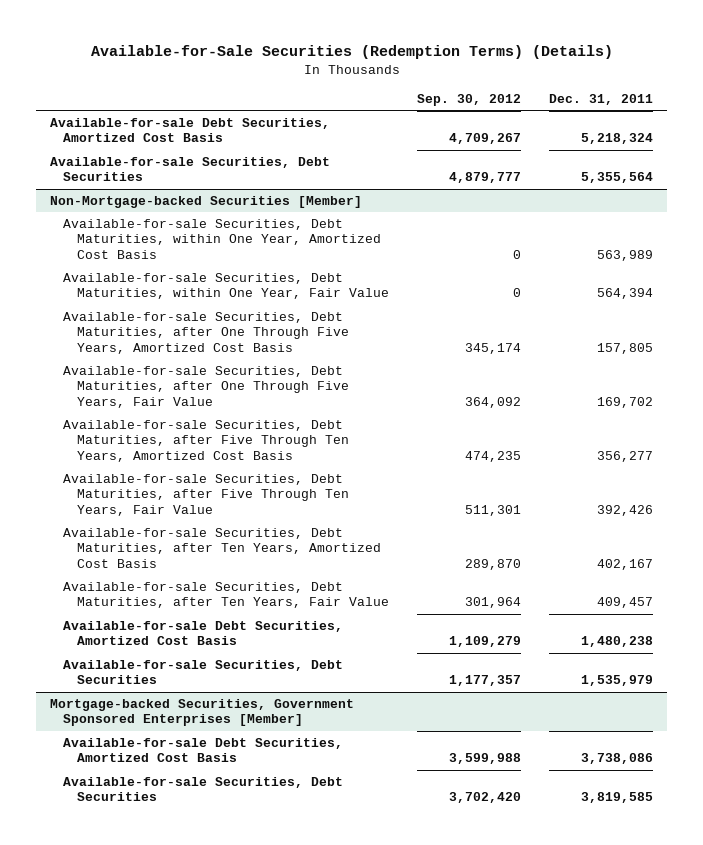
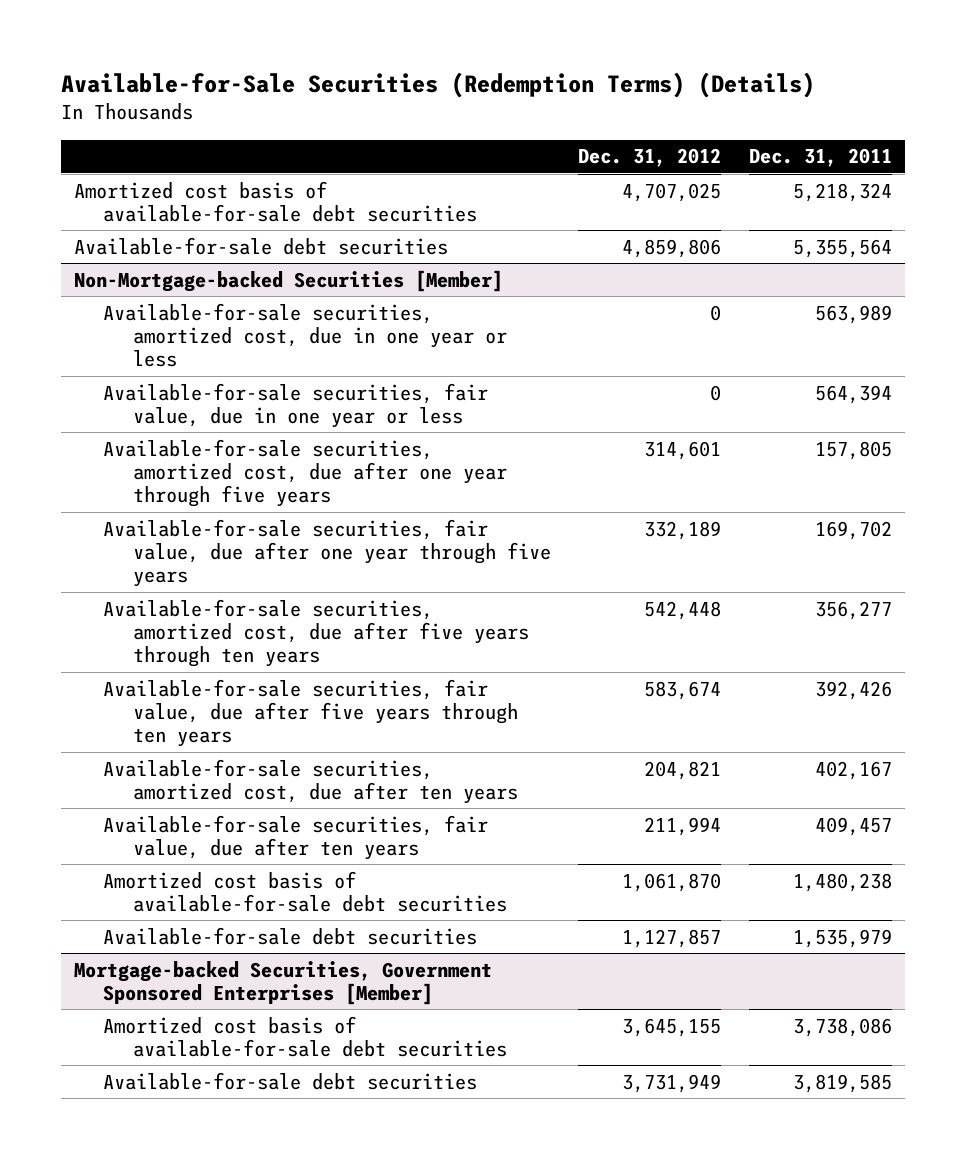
[416,93,521,106] Sep. 30, 2012 -> none
none -> [578,148,722,168] Dec. 31, 2012
[50,117,331,143] Available-for-sale Debt Securities, Amortized Cost Basis -> [74,180,478,222] Amortized cost basis of available-for-sale debt securities
[50,156,331,182] Available-for-sale Securities, Debt Securities -> [74,236,449,255] Available-for-sale debt securities
[63,218,381,259] Available-for-sale Securities, Debt Maturities, within One Year, Amortized Cost Basis -> [103,302,507,368] Available-for-sale securities, amortized cost, due in one year or less
[63,272,389,300] Available-for-sale Securities, Debt Maturities, within One Year, Fair Value -> [103,382,489,428] Available-for-sale securities, fair value, due in one year or less
[63,311,349,354] Available-for-sale Securities, Debt Maturities, after One Through Five Years, Amortized Cost Basis -> [103,438,507,508] Available-for-sale securities, amortized cost, due after one year through five years
[63,365,349,408] Available-for-sale Securities, Debt Maturities, after One Through Five Years, Fair Value -> [103,518,551,588] Available-for-sale securities, fair value, due after one year through five years
[63,419,349,462] Available-for-sale Securities, Debt Maturities, after Five Through Ten Years, Amortized Cost Basis -> [103,598,529,668] Available-for-sale securities, amortized cost, due after five years through ten years
[63,473,349,516] Available-for-sale Securities, Debt Maturities, after Five Through Ten Years, Fair Value -> [103,678,518,748] Available-for-sale securities, fair value, due after five years through ten years
[63,527,381,568] Available-for-sale Securities, Debt Maturities, after Ten Years, Amortized Cost Basis -> [103,758,518,804] Available-for-sale securities, amortized cost, due after ten years
[63,581,389,609] Available-for-sale Securities, Debt Maturities, after Ten Years, Fair Value -> [103,814,489,860] Available-for-sale securities, fair value, due after ten years
[63,620,344,646] Available-for-sale Debt Securities, Amortized Cost Basis -> [103,870,507,912] Amortized cost basis of available-for-sale debt securities
[63,659,344,685] Available-for-sale Securities, Debt Securities -> [103,926,478,945] Available-for-sale debt securities
[63,737,344,763] Available-for-sale Debt Securities, Amortized Cost Basis -> [103,1015,507,1057] Amortized cost basis of available-for-sale debt securities
[63,776,344,802] Available-for-sale Securities, Debt Securities -> [103,1071,478,1090] Available-for-sale debt securities

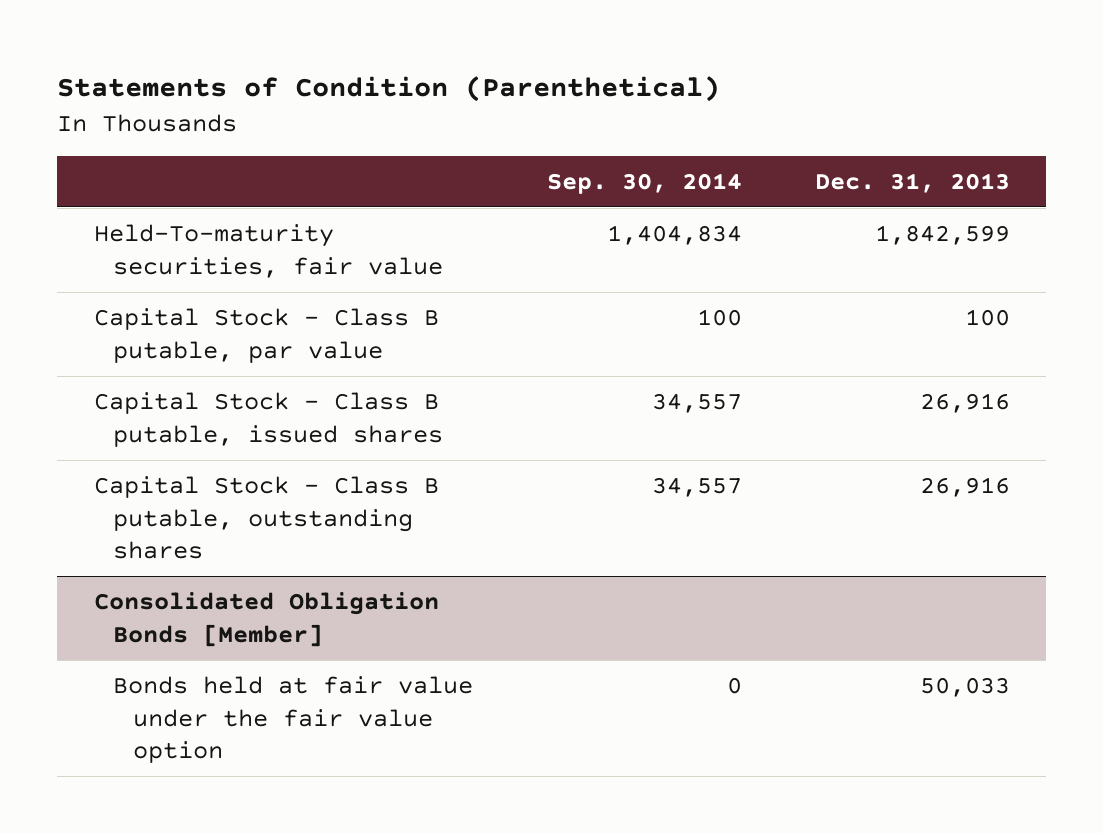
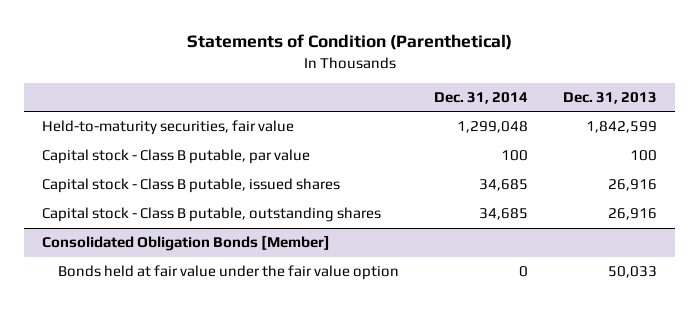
[546,172,742,194] Sep. 30, 2014 -> none
none -> [434,91,529,104] Dec. 31, 2014
[93,224,444,278] Held-To-maturity securities, fair value -> [41,120,294,136] Held-to-maturity securities, fair value
[93,308,439,363] Capital Stock - Class B putable, par value -> [41,149,310,165] Capital stock - Class B putable, par value
[93,392,444,447] Capital Stock - Class B putable, issued shares -> [41,178,340,194] Capital stock - Class B putable, issued shares
[93,476,439,560] Capital Stock - Class B putable, outstanding shares -> [41,207,381,223] Capital stock - Class B putable, outstanding shares

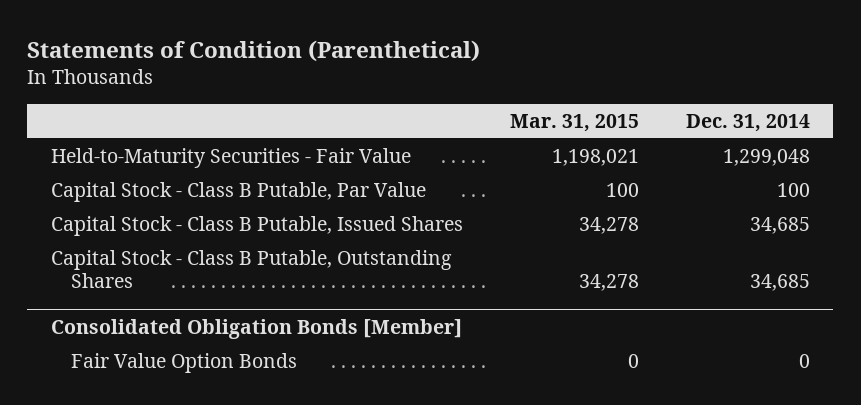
[563,91,658,104] Dec. 31, 2013 -> none
none -> [509,113,639,132] Mar. 31, 2015
[41,120,294,136] Held-to-maturity securities, fair value -> [50,148,411,169] Held-to-Maturity Securities - Fair Value
[41,149,310,165] Capital stock - Class B putable, par value -> [50,182,426,203] Capital Stock - Class B Putable, Par Value
[41,178,340,194] Capital stock - Class B putable, issued shares -> [50,216,463,237] Capital Stock - Class B Putable, Issued Shares
[41,207,381,223] Capital stock - Class B putable, outstanding shares -> [50,250,452,288] Capital Stock - Class B Putable, Outstanding Shares
[58,265,400,281] Bonds held at fair value under the fair value option -> [71,353,298,374] Fair Value Option Bonds

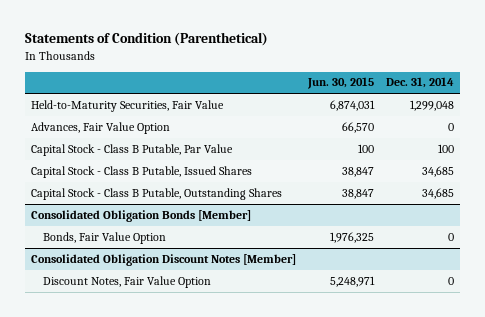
[509,113,639,132] Mar. 31, 2015 -> none
none -> [306,77,374,90] Jun. 30, 2015
[50,148,411,169] Held-to-Maturity Securities - Fair Value -> [30,99,224,112] Held-to-Maturity Securities, Fair Value
none -> [30,121,170,134] Advances, Fair Value Option
[71,353,298,374] Fair Value Option Bonds -> [42,231,166,244] Bonds, Fair Value Option
none -> [30,253,296,266] Consolidated Obligation Discount Notes [Member]
none -> [42,275,211,288] Discount Notes, Fair Value Option

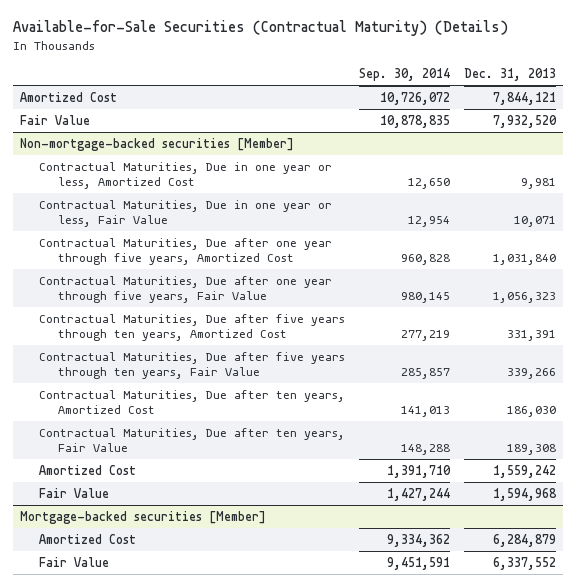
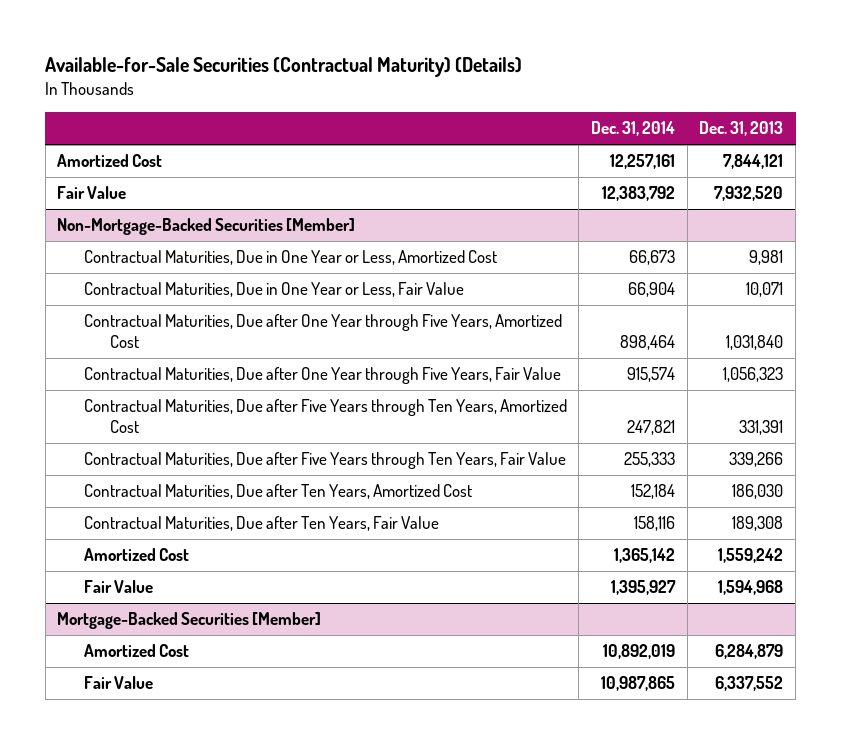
[358,68,450,82] Sep. 30, 2014 -> none
none -> [591,121,676,137] Dec. 31, 2014
[19,137,294,151] Non-mortgage-backed securities [Member] -> [57,218,356,236] Non-Mortgage-Backed Securities [Member]
[38,161,332,189] Contractual Maturities, Due in one year or less, Amortized Cost -> [83,250,497,266] Contractual Maturities, Due in One Year or Less, Amortized Cost
[38,199,332,227] Contractual Maturities, Due in one year or less, Fair Value -> [83,282,464,298] Contractual Maturities, Due in One Year or Less, Fair Value
[38,237,332,265] Contractual Maturities, Due after one year through five years, Amortized Cost -> [83,314,562,348] Contractual Maturities, Due after One Year through Five Years, Amortized Cost
[38,275,332,303] Contractual Maturities, Due after one year through five years, Fair Value -> [83,367,561,385] Contractual Maturities, Due after One Year through Five Years, Fair Value
[38,313,345,341] Contractual Maturities, Due after five years through ten years, Amortized Cost -> [83,399,567,433] Contractual Maturities, Due after Five Years through Ten Years, Amortized Cost
[38,351,345,379] Contractual Maturities, Due after five years through ten years, Fair Value -> [83,452,566,470] Contractual Maturities, Due after Five Years through Ten Years, Fair Value
[38,389,345,414] Contractual Maturities, Due after ten years, Amortized Cost -> [83,484,472,500] Contractual Maturities, Due after Ten Years, Amortized Cost
[38,427,345,452] Contractual Maturities, Due after ten years, Fair Value -> [83,516,439,532] Contractual Maturities, Due after Ten Years, Fair Value
[19,510,266,524] Mortgage-backed securities [Member] -> [57,612,322,630] Mortgage-Backed Securities [Member]

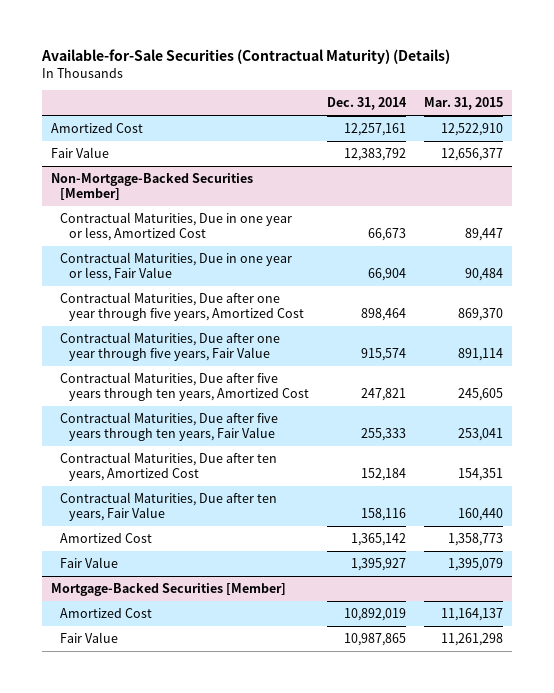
[699,121,784,137] Dec. 31, 2013 -> none
none -> [424,97,504,111] Mar. 31, 2015
[83,250,497,266] Contractual Maturities, Due in One Year or Less, Amortized Cost -> [60,212,293,242] Contractual Maturities, Due in one year or less, Amortized Cost
[83,282,464,298] Contractual Maturities, Due in One Year or Less, Fair Value -> [60,252,293,282] Contractual Maturities, Due in one year or less, Fair Value
[83,314,562,348] Contractual Maturities, Due after One Year through Five Years, Amortized Cost -> [60,292,305,322] Contractual Maturities, Due after one year through five years, Amortized Cost
[83,367,561,385] Contractual Maturities, Due after One Year through Five Years, Fair Value -> [60,332,281,362] Contractual Maturities, Due after one year through five years, Fair Value
[83,399,567,433] Contractual Maturities, Due after Five Years through Ten Years, Amortized Cost -> [60,372,310,402] Contractual Maturities, Due after five years through ten years, Amortized Cost
[83,452,566,470] Contractual Maturities, Due after Five Years through Ten Years, Fair Value -> [60,412,279,442] Contractual Maturities, Due after five years through ten years, Fair Value
[83,484,472,500] Contractual Maturities, Due after Ten Years, Amortized Cost -> [60,452,278,482] Contractual Maturities, Due after ten years, Amortized Cost
[83,516,439,532] Contractual Maturities, Due after Ten Years, Fair Value -> [60,492,278,522] Contractual Maturities, Due after ten years, Fair Value

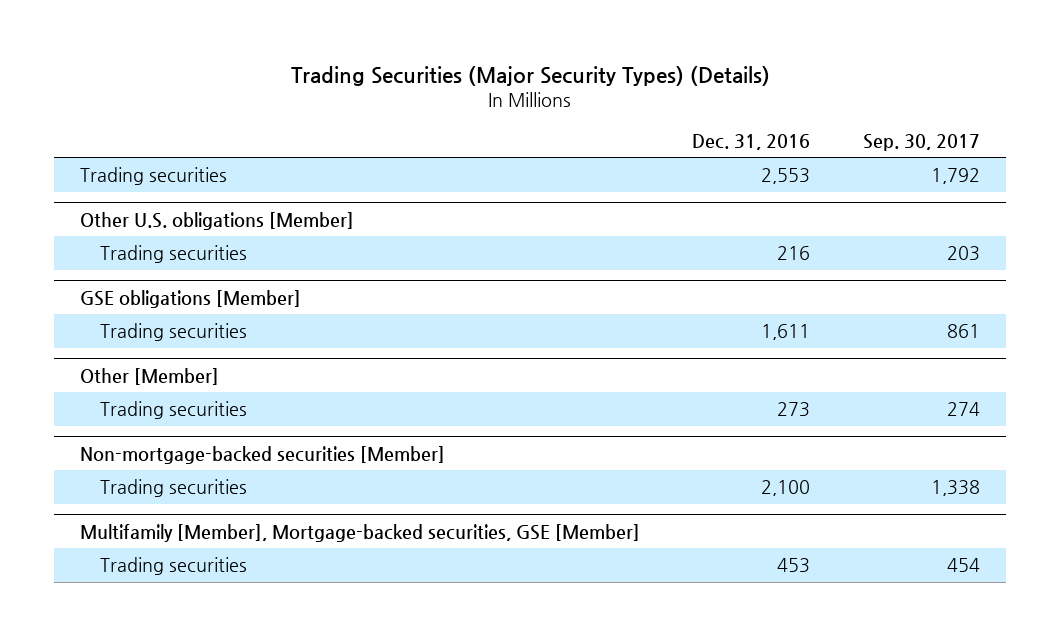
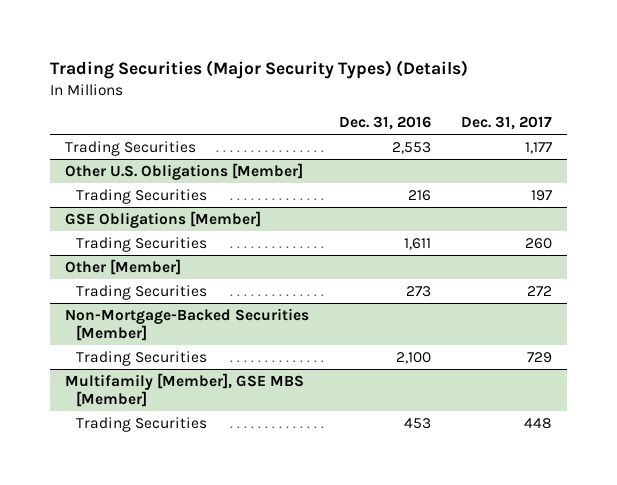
[862,133,980,151] Sep. 30, 2017 -> none
none -> [460,115,552,130] Dec. 31, 2017
[80,167,228,186] Trading securities -> [65,140,197,156] Trading Securities
[80,211,355,230] Other U.S. obligations [Member] -> [65,162,304,180] Other U.S. Obligations [Member]
[100,245,248,264] Trading securities -> [76,188,208,204] Trading Securities
[80,289,302,308] GSE obligations [Member] -> [65,210,262,228] GSE Obligations [Member]
[100,323,248,342] Trading securities -> [76,236,208,252] Trading Securities
[80,523,641,542] Multifamily [Member], Mortgage-backed securities, GSE [Member] -> none
[100,401,248,420] Trading securities -> [76,284,208,300] Trading Securities
[80,445,446,464] Non-mortgage-backed securities [Member] -> [65,307,310,341] Non-Mortgage-Backed Securities [Member]
[100,479,248,498] Trading securities -> [76,350,208,366] Trading Securities
none -> [65,372,305,407] Multifamily [Member], GSE MBS [Member]
[100,557,248,576] Trading securities -> [76,416,208,432] Trading Securities

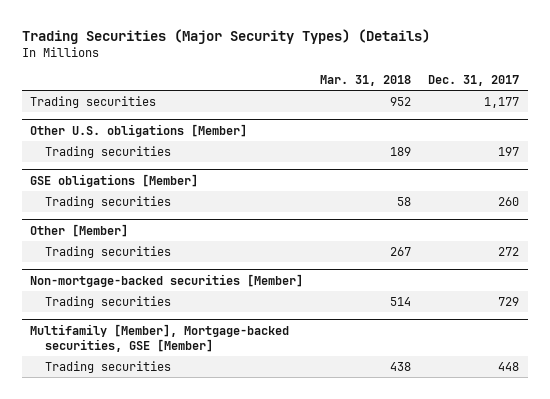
[339,115,432,130] Dec. 31, 2016 -> none
none -> [320,75,412,87] Mar. 31, 2018
[65,140,197,156] Trading Securities -> [30,95,157,108] Trading securities
[65,162,304,180] Other U.S. Obligations [Member] -> [30,123,248,137] Other U.S. obligations [Member]
[76,188,208,204] Trading Securities -> [44,145,171,158] Trading securities
[65,210,262,228] GSE Obligations [Member] -> [30,173,199,187] GSE obligations [Member]
[76,236,208,252] Trading Securities -> [44,195,171,208] Trading securities
[65,372,305,407] Multifamily [Member], GSE MBS [Member] -> none
[76,284,208,300] Trading Securities -> [44,245,171,258] Trading securities
[65,307,310,341] Non-Mortgage-Backed Securities [Member] -> [30,273,304,287] Non-mortgage-backed securities [Member]
[76,350,208,366] Trading Securities -> [44,295,171,308] Trading securities
none -> [30,323,290,353] Multifamily [Member], Mortgage-backed securities, GSE [Member]
[76,416,208,432] Trading Securities -> [44,360,171,373] Trading securities

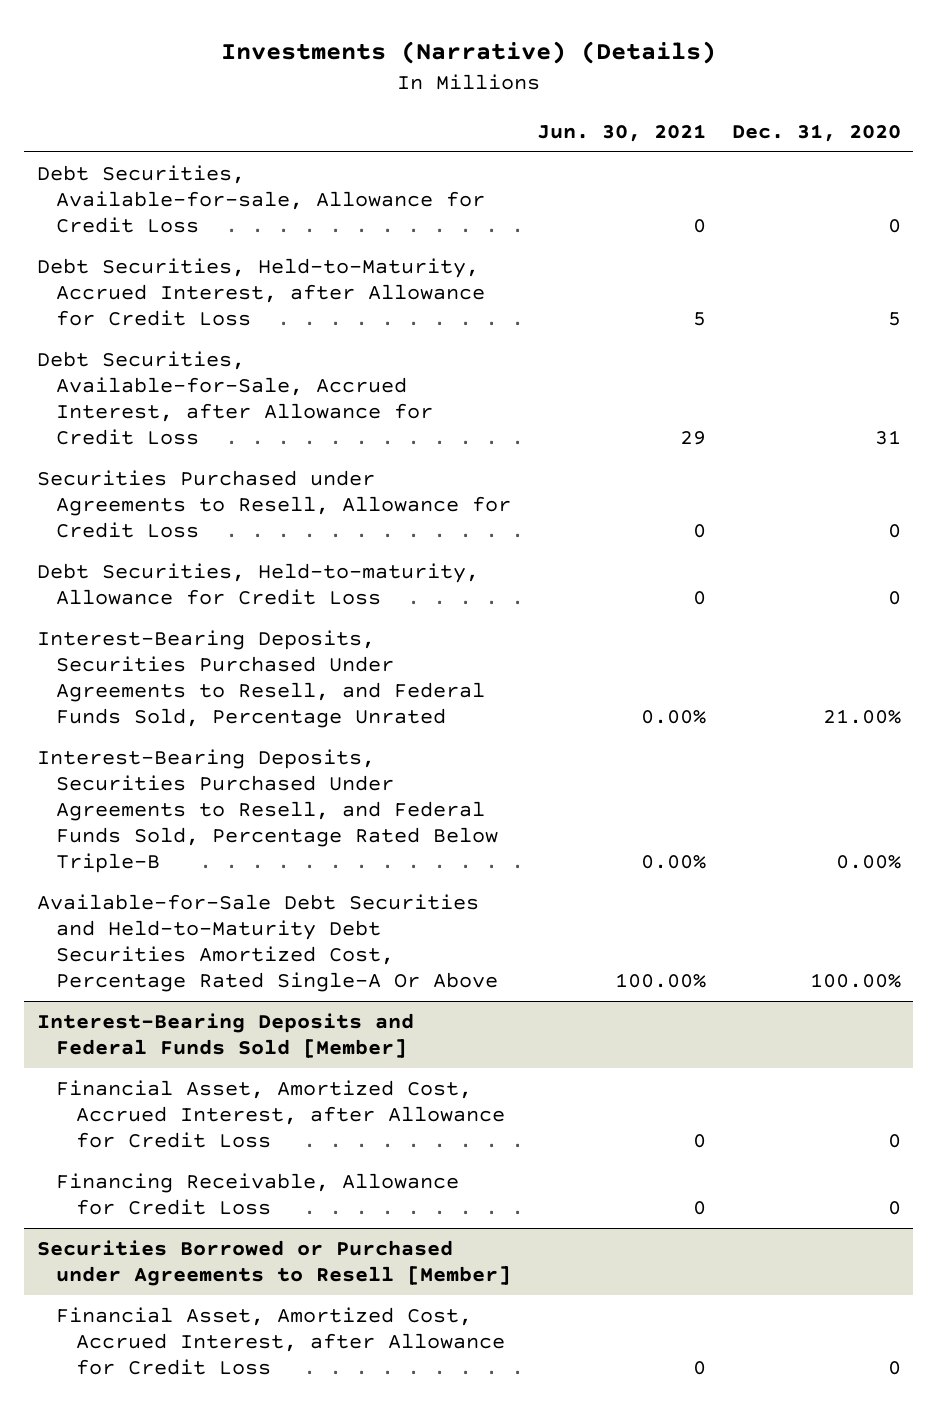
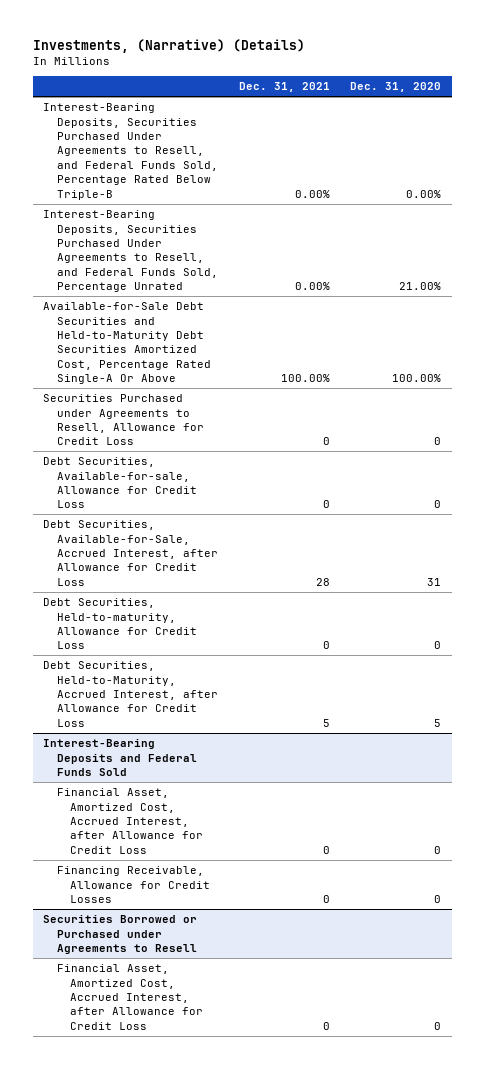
[220,40,716,64] Investments (Narrative) (Details) -> [32,39,305,54] Investments, (Narrative) (Details)
[536,124,706,143] Jun. 30, 2021 -> none
none -> [238,82,330,93] Dec. 31, 2021
[37,748,499,874] Interest-Bearing Deposits, Securities Purchased Under Agreements to Resell, and Federal Funds Sold, Percentage Rated Below Triple-B -> [43,103,218,200] Interest-Bearing Deposits, Securities Purchased Under Agreements to Resell, and Federal Funds Sold, Percentage Rated Below Triple-B
[37,629,486,729] Interest-Bearing Deposits, Securities Purchased Under Agreements to Resell, and Federal Funds Sold, Percentage Unrated -> [43,210,218,293] Interest-Bearing Deposits, Securities Purchased Under Agreements to Resell, and Federal Funds Sold, Percentage Unrated
[37,893,499,993] Available-for-Sale Debt Securities and Held-to-Maturity Debt Securities Amortized Cost, Percentage Rated Single-A Or Above -> [43,302,211,385] Available-for-Sale Debt Securities and Held-to-Maturity Debt Securities Amortized Cost, Percentage Rated Single-A Or Above
[37,469,512,539] Securities Purchased under Agreements to Resell, Allowance for Credit Loss -> [43,394,204,446] Securities Purchased under Agreements to Resell, Allowance for Credit Loss
[37,257,486,327] Debt Securities, Held-to-Maturity, Accrued Interest, after Allowance for Credit Loss -> [43,661,218,727] Debt Securities, Held-to-Maturity, Accrued Interest, after Allowance for Credit Loss
[37,1012,415,1059] Interest-Bearing Deposits and Federal Funds Sold [Member] -> [43,739,197,776] Interest-Bearing Deposits and Federal Funds Sold
[56,1172,460,1216] Financing Receivable, Allowance for Credit Loss -> [56,866,211,903] Financing Receivable, Allowance for Credit Losses
[37,1239,512,1287] Securities Borrowed or Purchased under Agreements to Resell [Member] -> [43,915,198,954] Securities Borrowed or Purchased under Agreements to Resell

